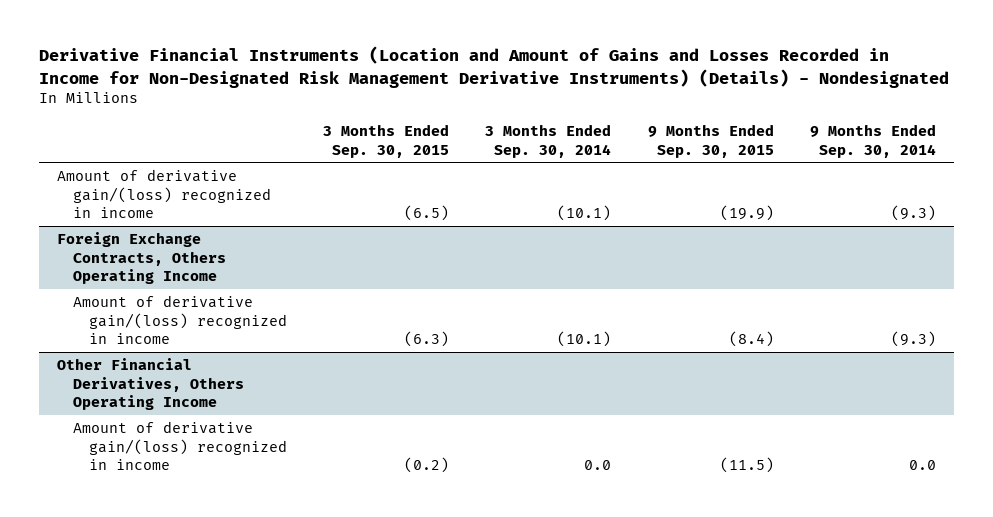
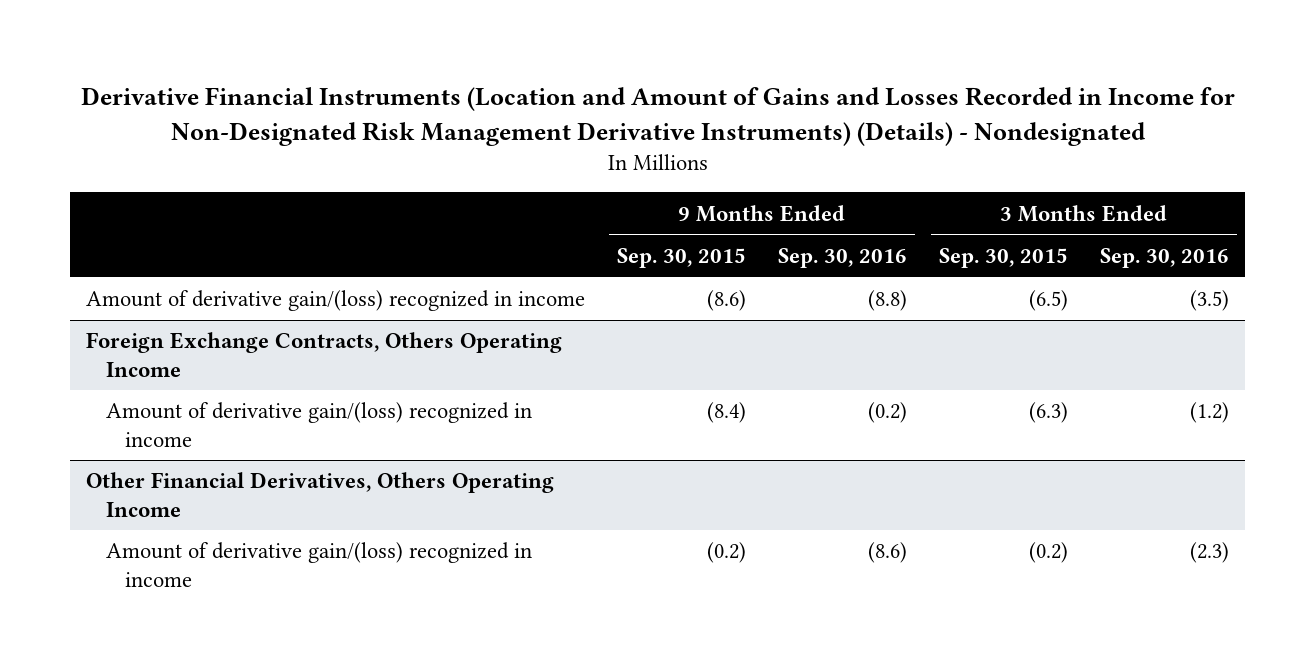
[485,123,612,158] 3 Months Ended Sep. 30, 2014 -> none
[809,123,936,158] 9 Months Ended Sep. 30, 2014 -> none
none -> [778,247,908,268] Sep. 30, 2016
none -> [1100,247,1230,268] Sep. 30, 2016
[719,205,774,222] (19.9) -> [707,290,747,312] (8.6)
[719,457,774,474] (11.5) -> [707,542,747,564] (0.2)

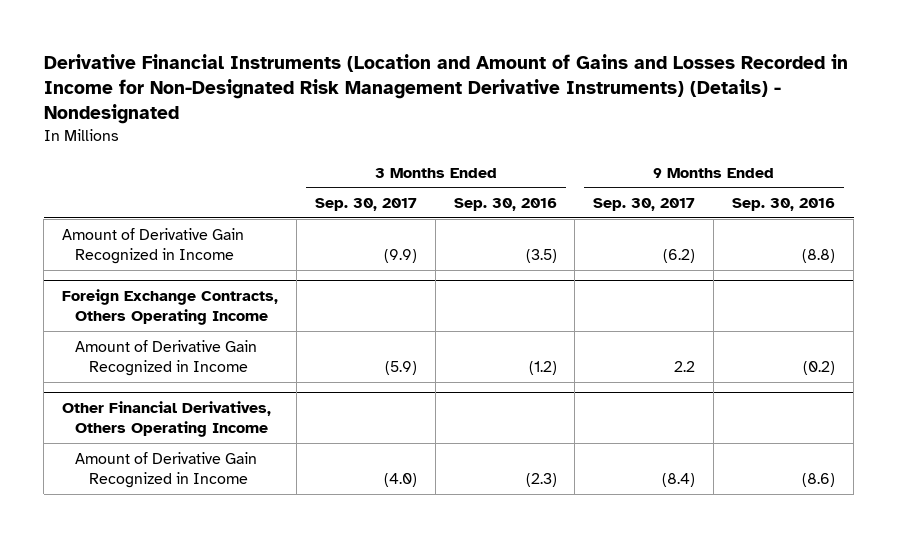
[617,247,747,268] Sep. 30, 2015 -> none
[939,247,1069,268] Sep. 30, 2015 -> none
none -> [314,198,417,212] Sep. 30, 2017
none -> [593,198,696,212] Sep. 30, 2017
[86,290,586,312] Amount of derivative gain/(loss) recognized in income -> [61,227,244,265] Amount of Derivative Gain Recognized in Income
[105,402,532,447] Amount of derivative gain/(loss) recognized in income -> [75,339,258,377] Amount of Derivative Gain Recognized in Income
[105,542,532,587] Amount of derivative gain/(loss) recognized in income -> [75,451,258,489] Amount of Derivative Gain Recognized in Income

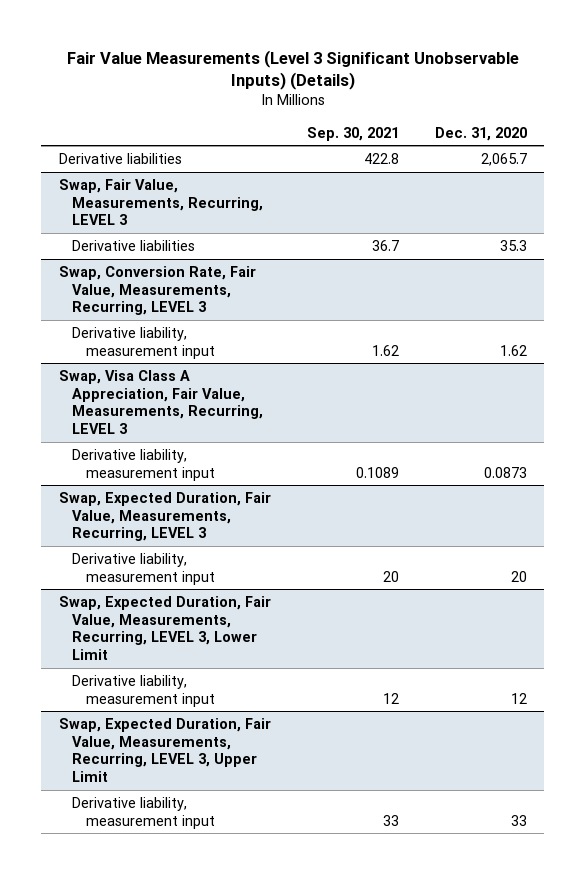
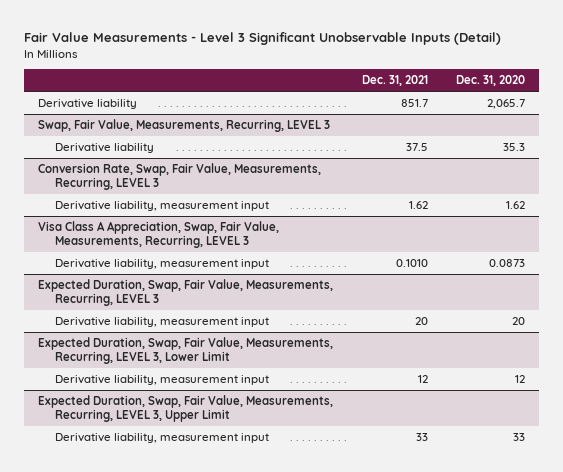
[66,49,519,90] Fair Value Measurements (Level 3 Significant Unobservable Inputs) (Details) -> [24,32,502,46] Fair Value Measurements - Level 3 Significant Unobservable Inputs (Detail)
[306,126,399,141] Sep. 30, 2021 -> none
none -> [361,75,428,87] Dec. 31, 2021
[59,152,183,164] Derivative liabilities -> [38,99,138,110] Derivative liability
[72,239,196,251] Derivative liabilities -> [55,143,155,154] Derivative liability
[59,265,257,316] Swap, Conversion Rate, Fair Value, Measurements, Recurring, LEVEL 3 -> [38,163,322,191] Conversion Rate, Swap, Fair Value, Measurements, Recurring, LEVEL 3
[59,369,264,434] Swap, Visa Class A Appreciation, Fair Value, Measurements, Recurring, LEVEL 3 -> [38,221,280,249] Visa Class A Appreciation, Swap, Fair Value, Measurements, Recurring, LEVEL 3
[59,491,272,542] Swap, Expected Duration, Fair Value, Measurements, Recurring, LEVEL 3 -> [38,279,334,307] Expected Duration, Swap, Fair Value, Measurements, Recurring, LEVEL 3
[59,595,272,660] Swap, Expected Duration, Fair Value, Measurements, Recurring, LEVEL 3, Lower Limit -> [38,337,334,365] Expected Duration, Swap, Fair Value, Measurements, Recurring, LEVEL 3, Lower Limit
[59,717,272,782] Swap, Expected Duration, Fair Value, Measurements, Recurring, LEVEL 3, Upper Limit -> [38,395,334,423] Expected Duration, Swap, Fair Value, Measurements, Recurring, LEVEL 3, Upper Limit

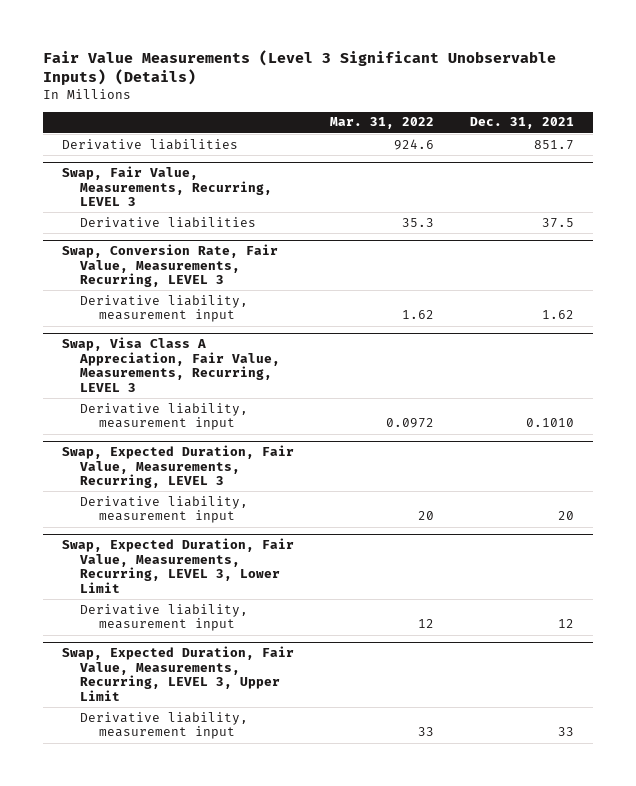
[24,32,502,46] Fair Value Measurements - Level 3 Significant Unobservable Inputs (Detail) -> [43,49,557,86] Fair Value Measurements (Level 3 Significant Unobservable Inputs) (Details)
[455,75,525,87] Dec. 31, 2020 -> none
none -> [330,117,435,130] Mar. 31, 2022
[38,99,138,110] Derivative liability -> [61,138,238,150] Derivative liabilities
[55,143,155,154] Derivative liability -> [80,216,257,228] Derivative liabilities
[38,163,322,191] Conversion Rate, Swap, Fair Value, Measurements, Recurring, LEVEL 3 -> [61,244,278,288] Swap, Conversion Rate, Fair Value, Measurements, Recurring, LEVEL 3
[38,221,280,249] Visa Class A Appreciation, Swap, Fair Value, Measurements, Recurring, LEVEL 3 -> [61,337,281,392] Swap, Visa Class A Appreciation, Fair Value, Measurements, Recurring, LEVEL 3
[38,279,334,307] Expected Duration, Swap, Fair Value, Measurements, Recurring, LEVEL 3 -> [61,445,294,489] Swap, Expected Duration, Fair Value, Measurements, Recurring, LEVEL 3
[38,337,334,365] Expected Duration, Swap, Fair Value, Measurements, Recurring, LEVEL 3, Lower Limit -> [61,538,294,593] Swap, Expected Duration, Fair Value, Measurements, Recurring, LEVEL 3, Lower Limit
[38,395,334,423] Expected Duration, Swap, Fair Value, Measurements, Recurring, LEVEL 3, Upper Limit -> [61,646,294,701] Swap, Expected Duration, Fair Value, Measurements, Recurring, LEVEL 3, Upper Limit

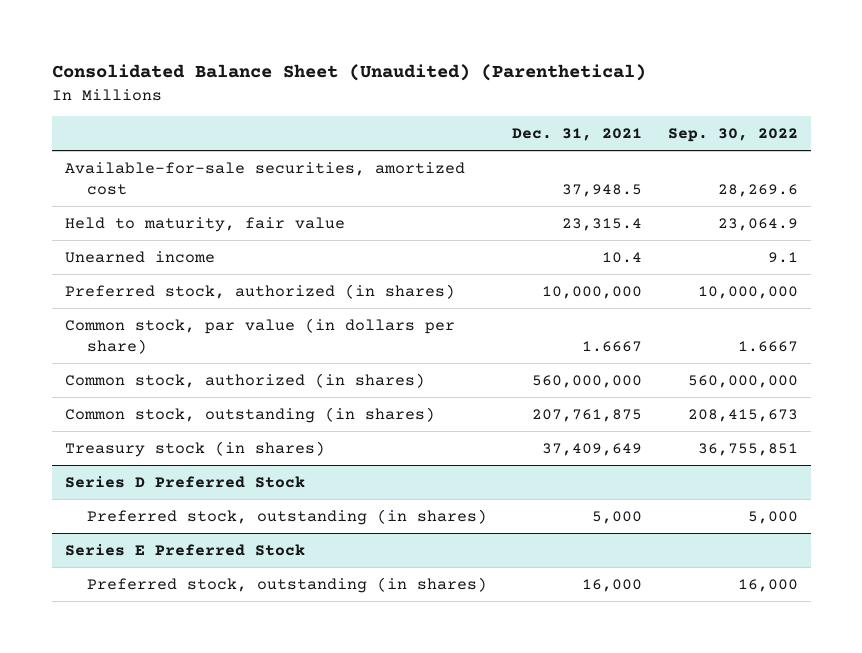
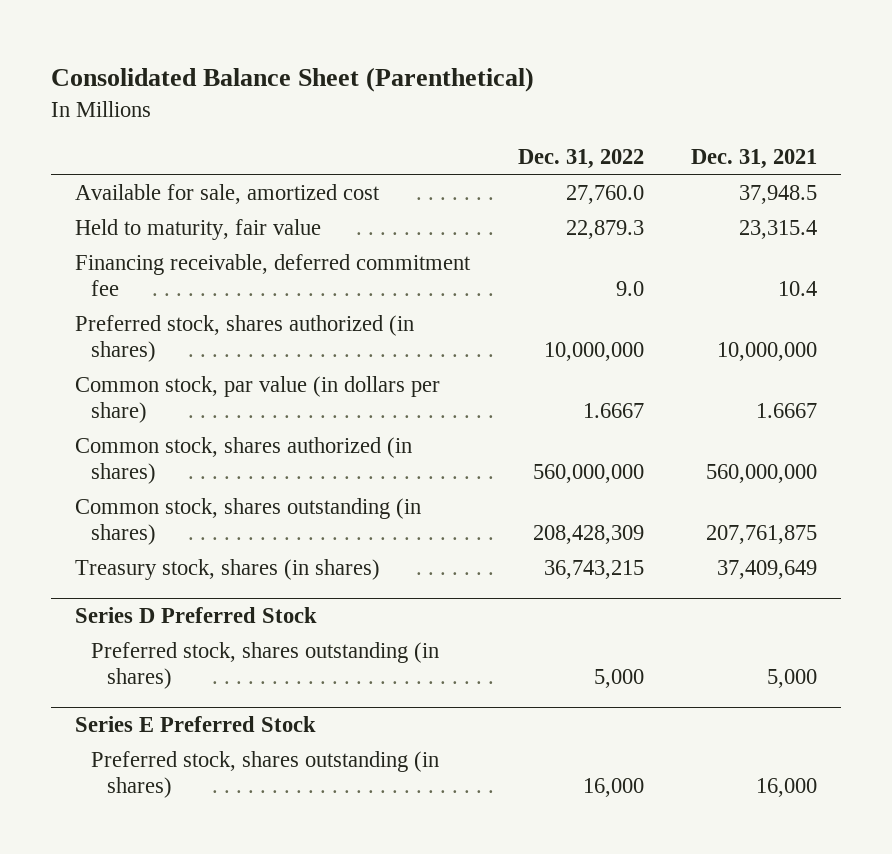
[51,64,646,82] Consolidated Balance Sheet (Unaudited) (Parenthetical) -> [51,67,535,93] Consolidated Balance Sheet (Parenthetical)
[667,128,798,143] Sep. 30, 2022 -> none
none -> [517,148,644,169] Dec. 31, 2022
[64,161,465,195] Available-for-sale securities, amortized cost -> [75,183,381,204] Available for sale, amortized cost
[64,250,215,263] Unearned income -> [75,253,472,296] Financing receivable, deferred commitment fee
[64,283,455,299] Preferred stock, authorized (in shares) -> [75,314,415,362] Preferred stock, shares authorized (in shares)
[64,372,425,388] Common stock, authorized (in shares) -> [75,436,413,484] Common stock, shares authorized (in shares)
[64,406,435,423] Common stock, outstanding (in shares) -> [75,497,422,545] Common stock, shares outstanding (in shares)
[64,440,325,457] Treasury stock (in shares) -> [75,558,381,580] Treasury stock, shares (in shares)
[86,508,487,525] Preferred stock, outstanding (in shares) -> [91,641,440,689] Preferred stock, shares outstanding (in shares)
[86,576,487,593] Preferred stock, outstanding (in shares) -> [91,750,440,798] Preferred stock, shares outstanding (in shares)

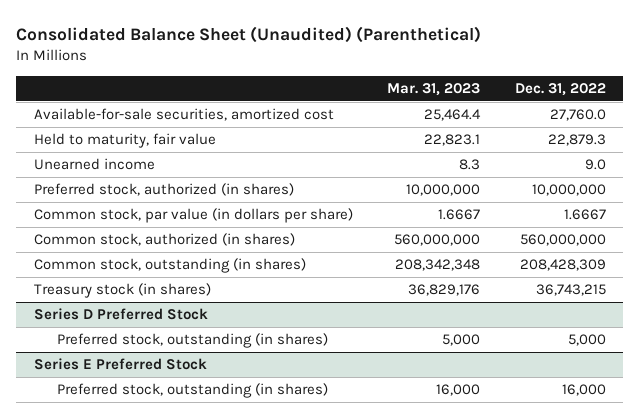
[51,67,535,93] Consolidated Balance Sheet (Parenthetical) -> [16,25,482,43] Consolidated Balance Sheet (Unaudited) (Parenthetical)
[691,148,818,169] Dec. 31, 2021 -> none
none -> [387,82,481,96] Mar. 31, 2023
[75,183,381,204] Available for sale, amortized cost -> [33,108,334,122] Available-for-sale securities, amortized cost
[75,253,472,296] Financing receivable, deferred commitment fee -> [33,158,155,171] Unearned income
[75,314,415,362] Preferred stock, shares authorized (in shares) -> [33,183,294,197] Preferred stock, authorized (in shares)
[75,436,413,484] Common stock, shares authorized (in shares) -> [33,233,295,247] Common stock, authorized (in shares)
[75,497,422,545] Common stock, shares outstanding (in shares) -> [33,258,306,274] Common stock, outstanding (in shares)
[75,558,381,580] Treasury stock, shares (in shares) -> [33,283,211,299] Treasury stock (in shares)
[91,641,440,689] Preferred stock, shares outstanding (in shares) -> [56,333,328,349] Preferred stock, outstanding (in shares)
[91,750,440,798] Preferred stock, shares outstanding (in shares) -> [56,383,328,399] Preferred stock, outstanding (in shares)

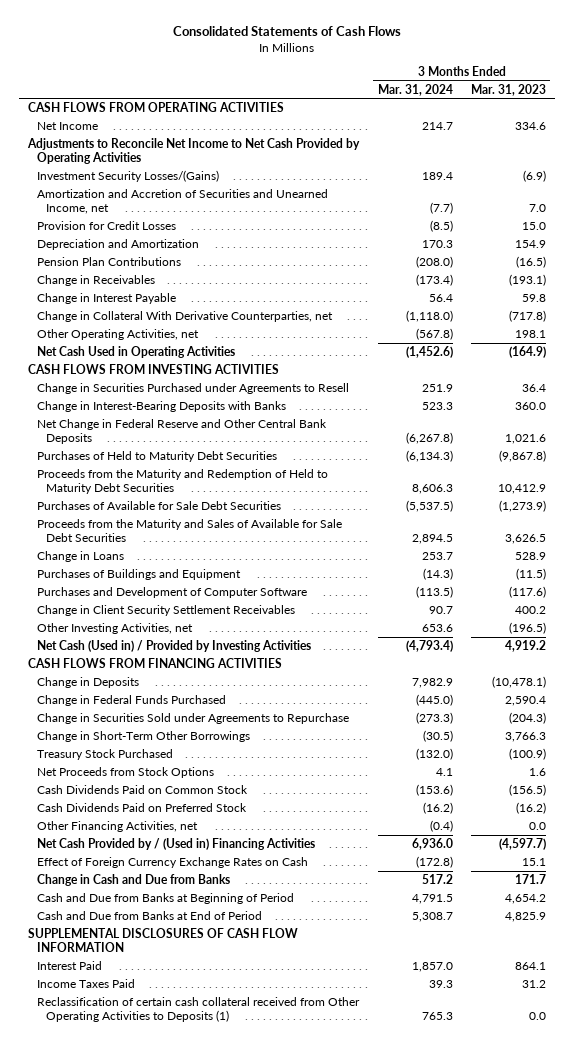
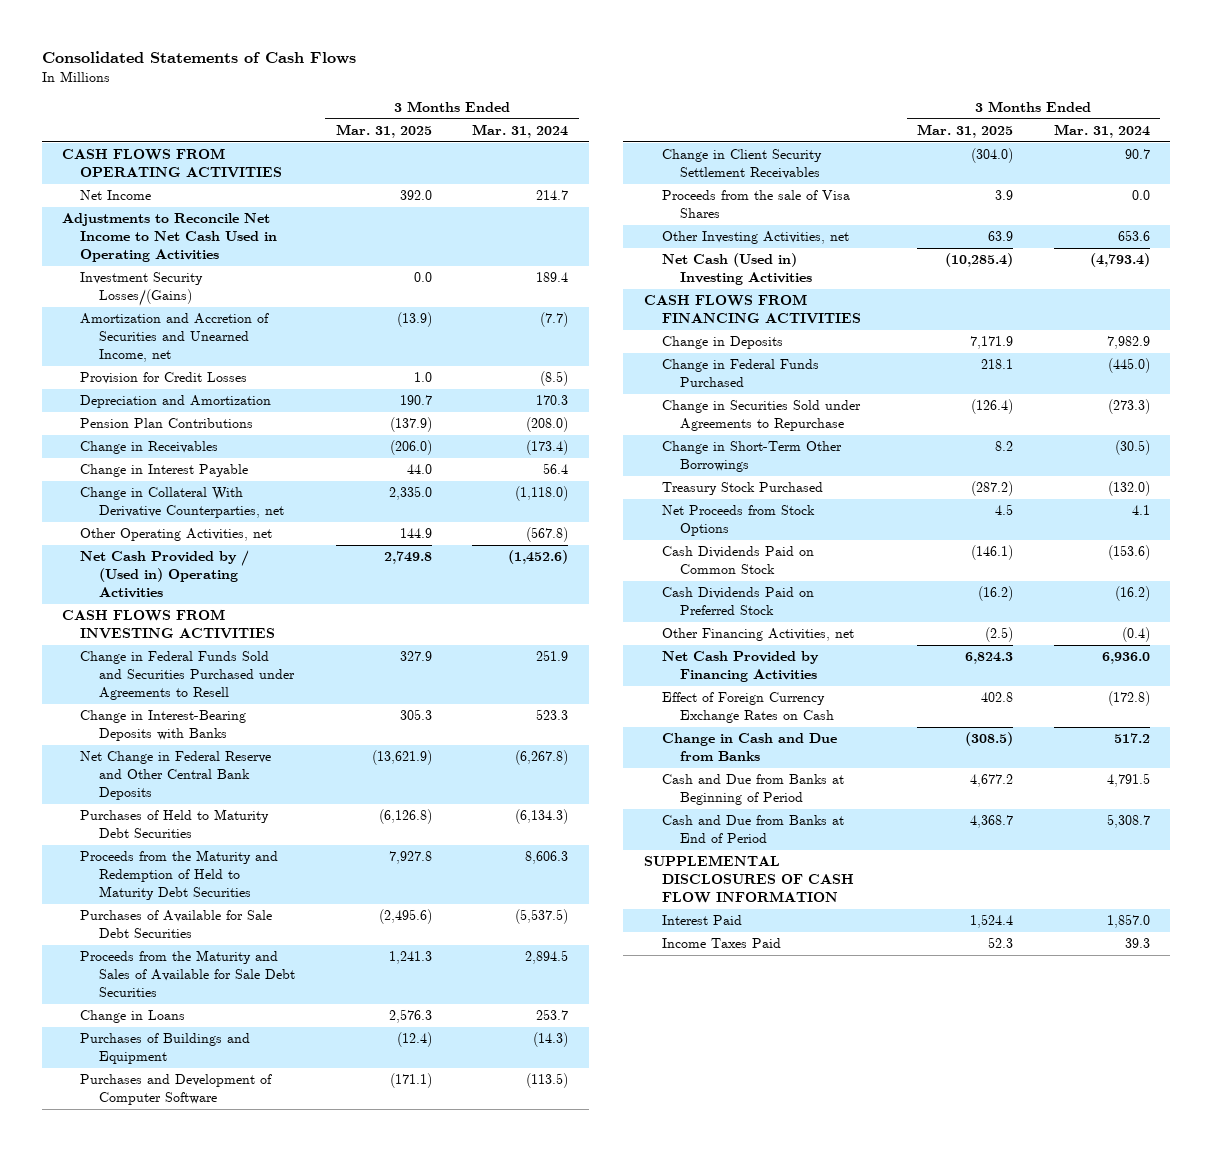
[470,83,546,96] Mar. 31, 2023 -> none
none -> [335,124,432,139] Mar. 31, 2025
[27,137,361,164] Adjustments to Reconcile Net Income to Net Cash Provided by Operating Activities -> [62,213,278,262] Adjustments to Reconcile Net Income to Net Cash Used in Operating Activities
[37,345,236,358] Net Cash Used in Operating Activities -> [80,550,250,598] Net Cash Provided by / (Used in) Operating Activities
[37,382,350,394] Change in Securities Purchased under Agreements to Resell -> [80,651,295,700] Change in Federal Funds Sold and Securities Purchased under Agreements to Resell
none -> [661,190,850,219] Proceeds from the sale of Visa Shares
[37,639,312,652] Net Cash (Used in) / Provided by Investing Activities -> [661,253,813,286] Net Cash (Used in) Investing Activities
[37,837,316,850] Net Cash Provided by / (Used in) Financing Activities -> [661,651,819,683] Net Cash Provided by Financing Activities
[37,996,361,1022] Reclassification of certain cash collateral received from Other Operating Activities to Deposits (1) -> none

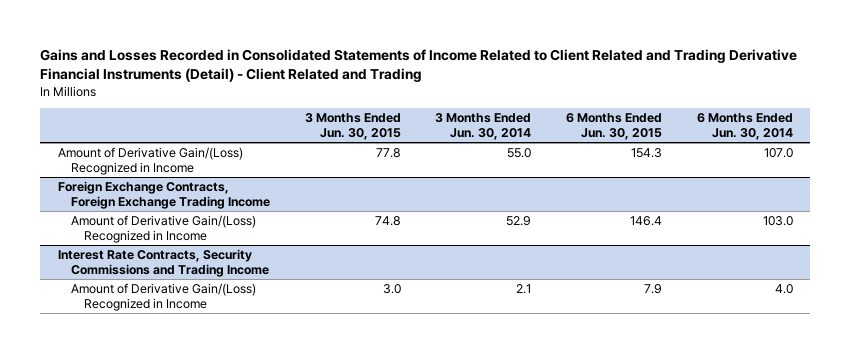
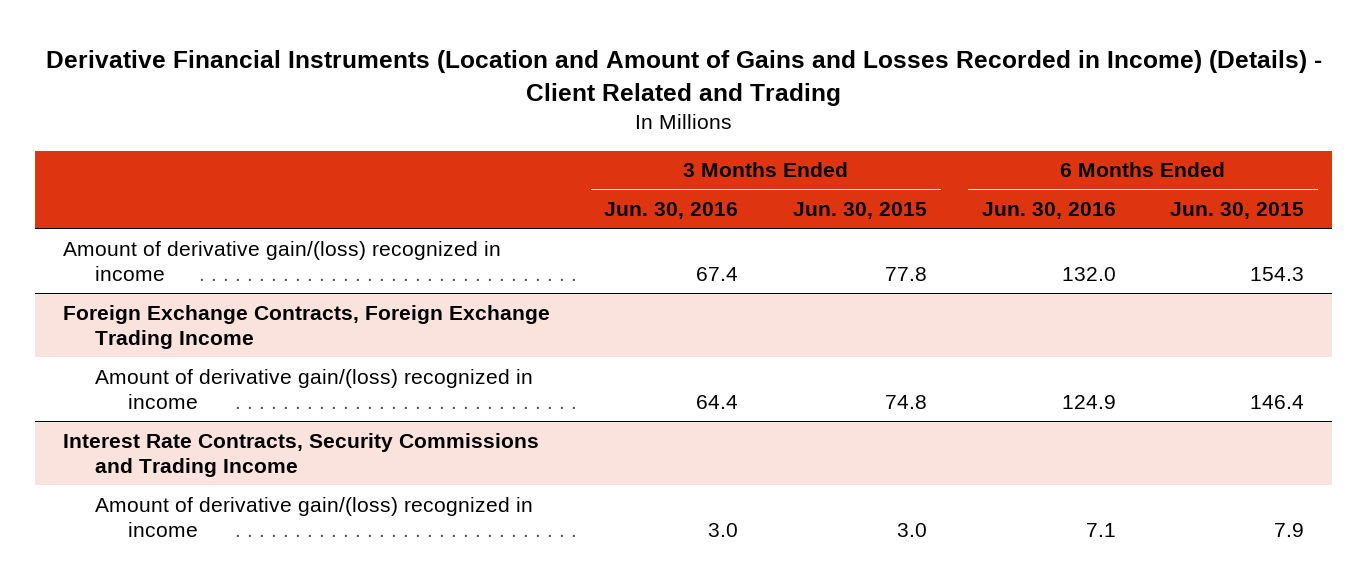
[40,48,798,82] Gains and Losses Recorded in Consolidated Statements of Income Related to Client Related and Trading Derivative Financial Instruments (Detail) - Client Related and Trading -> [45,50,1322,106] Derivative Financial Instruments (Location and Amount of Gains and Losses Recorded in Income) (Details) - Client Related and Trading
[435,112,532,141] 3 Months Ended Jun. 30, 2014 -> none
[696,112,793,141] 6 Months Ended Jun. 30, 2014 -> none
none -> [604,202,739,220] Jun. 30, 2016
none -> [981,202,1116,220] Jun. 30, 2016
[57,146,243,176] Amount of Derivative Gain/(Loss) Recognized in Income -> [62,240,501,282] Amount of derivative gain/(loss) recognized in income
[71,214,257,244] Amount of Derivative Gain/(Loss) Recognized in Income -> [95,368,534,410] Amount of derivative gain/(loss) recognized in income
[71,282,257,312] Amount of Derivative Gain/(Loss) Recognized in Income -> [95,496,534,538] Amount of derivative gain/(loss) recognized in income

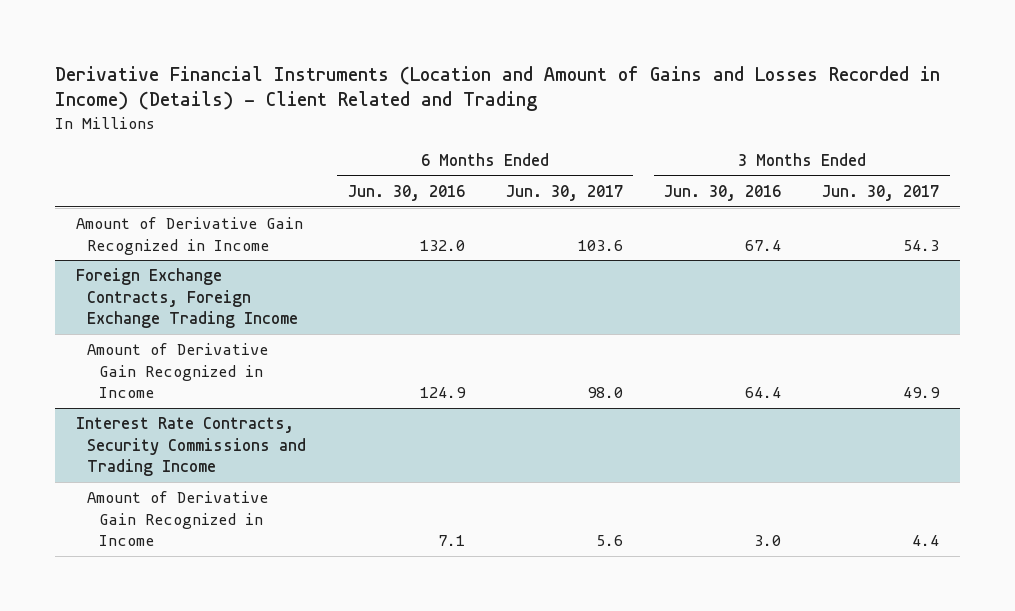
[793,202,928,220] Jun. 30, 2015 -> none
[1170,202,1305,220] Jun. 30, 2015 -> none
none -> [505,185,623,202] Jun. 30, 2017
none -> [822,185,940,202] Jun. 30, 2017
[62,240,501,282] Amount of derivative gain/(loss) recognized in income -> [75,217,303,255] Amount of Derivative Gain Recognized in Income
[95,368,534,410] Amount of derivative gain/(loss) recognized in income -> [87,343,269,398] Amount of Derivative Gain Recognized in Income
[95,496,534,538] Amount of derivative gain/(loss) recognized in income -> [87,491,269,546] Amount of Derivative Gain Recognized in Income

